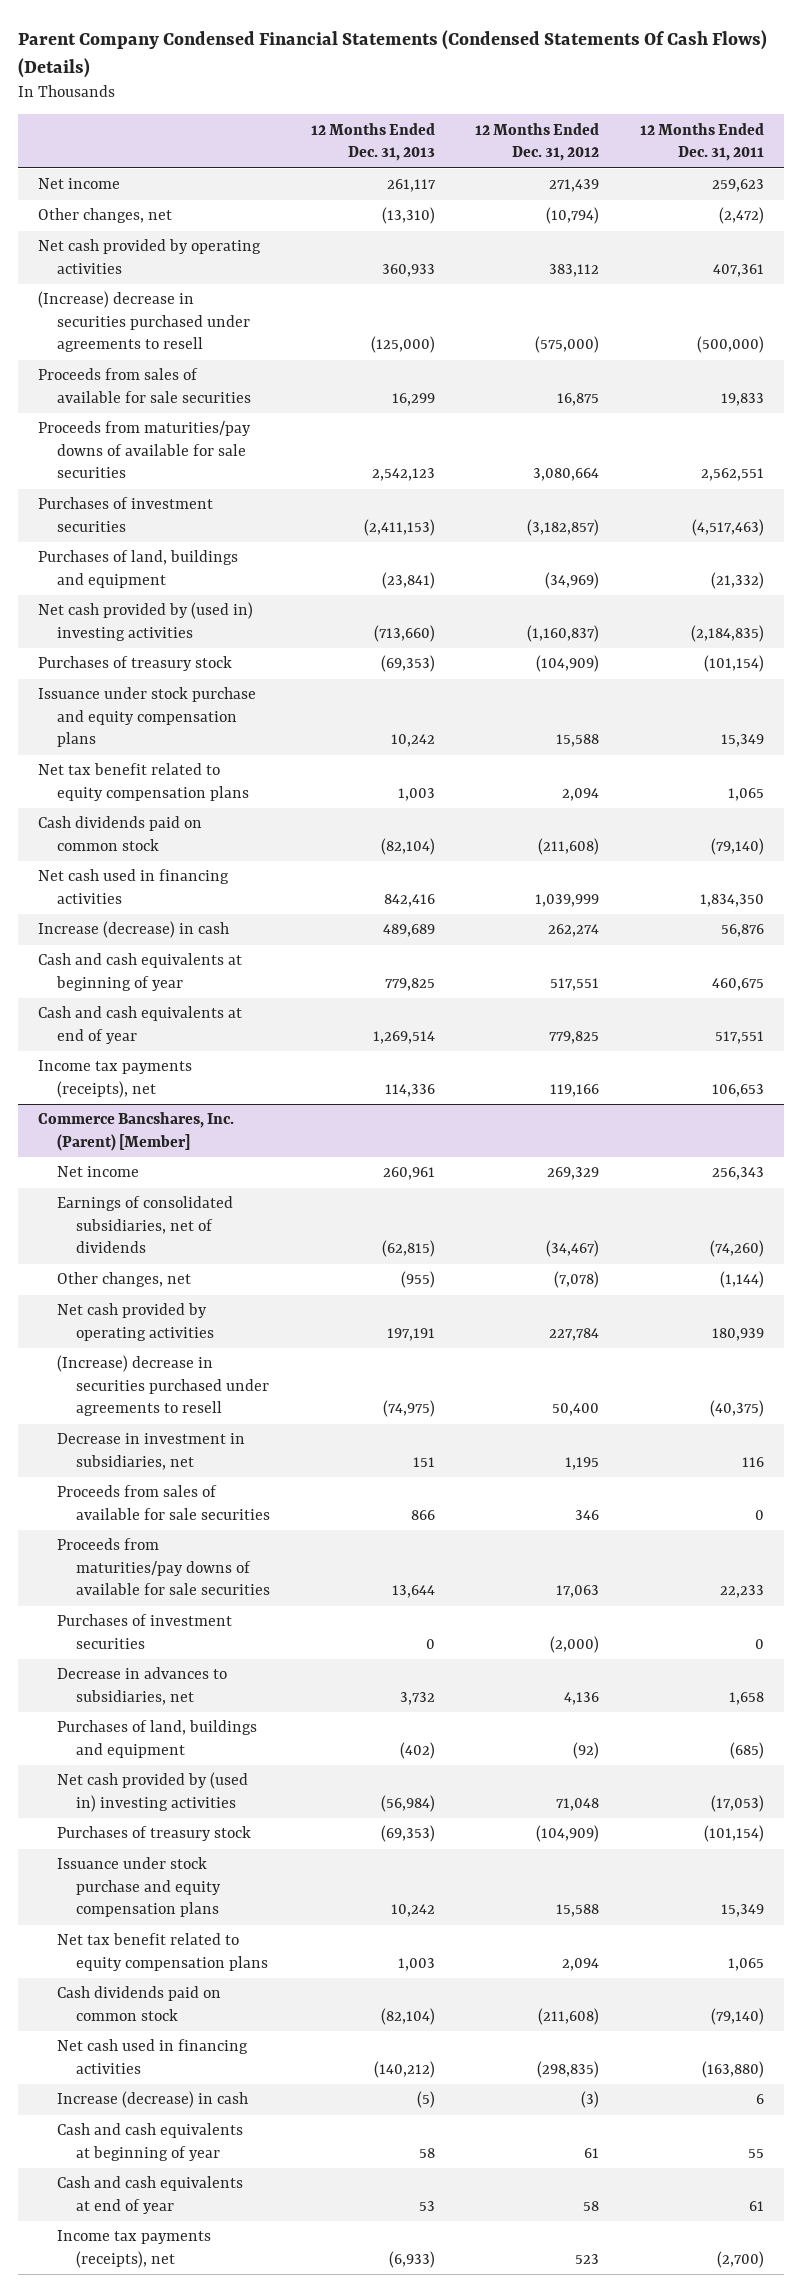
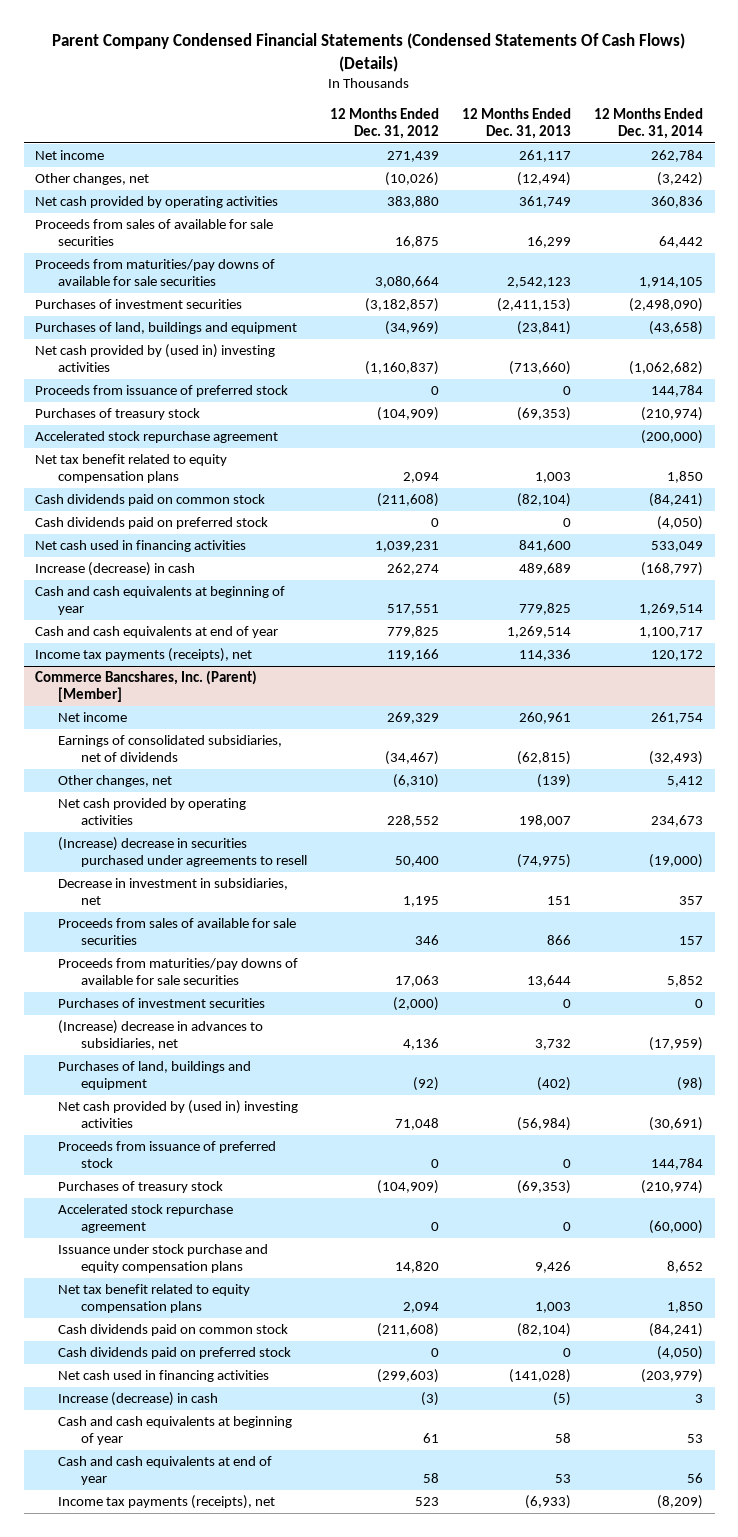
[639,122,764,162] 12 Months Ended Dec. 31, 2011 -> none
none -> [594,108,704,139] 12 Months Ended Dec. 31, 2014
[38,291,251,353] (Increase) decrease in securities purchased under agreements to resell -> none
[381,207,435,225] (13,310) -> [516,172,571,187] (12,494)
[546,207,600,225] (10,794) -> [384,172,439,187] (10,026)
[381,263,435,277] 360,933 -> [518,196,571,209] 361,749
[549,263,600,277] 383,112 -> [386,196,439,209] 383,880
none -> [35,385,289,398] Proceeds from issuance of preferred stock
[38,687,257,748] Issuance under stock purchase and equity compensation plans -> none
none -> [35,431,279,444] Accelerated stock repurchase agreement
none -> [35,517,269,530] Cash dividends paid on preferred stock
[383,893,435,907] 842,416 -> [518,540,571,553] 841,600
[535,893,600,907] 1,039,999 -> [374,541,439,553] 1,039,231
[400,1271,435,1289] (955) -> [536,774,571,789] (139)
[554,1271,600,1289] (7,078) -> [392,774,439,789] (6,310)
[386,1327,435,1341] 197,191 -> [518,815,571,828] 198,007
[549,1327,600,1341] 227,784 -> [386,815,439,828] 228,552
[57,1667,228,1705] Decrease in advances to subsidiaries, net -> [58,1020,264,1051] (Increase) decrease in advances to subsidiaries, net
none -> [58,1141,277,1169] Proceeds from issuance of preferred stock
none -> [58,1204,234,1234] Accelerated stock repurchase agreement
[390,1904,435,1918] 10,242 -> [534,1261,571,1274] 9,426
[556,1904,600,1918] 15,588 -> [394,1261,439,1274] 14,820
none -> [58,1347,292,1360] Cash dividends paid on preferred stock
[373,2060,435,2078] (140,212) -> [508,1369,571,1384] (141,028)
[537,2060,600,2078] (298,835) -> [376,1369,439,1384] (299,603)

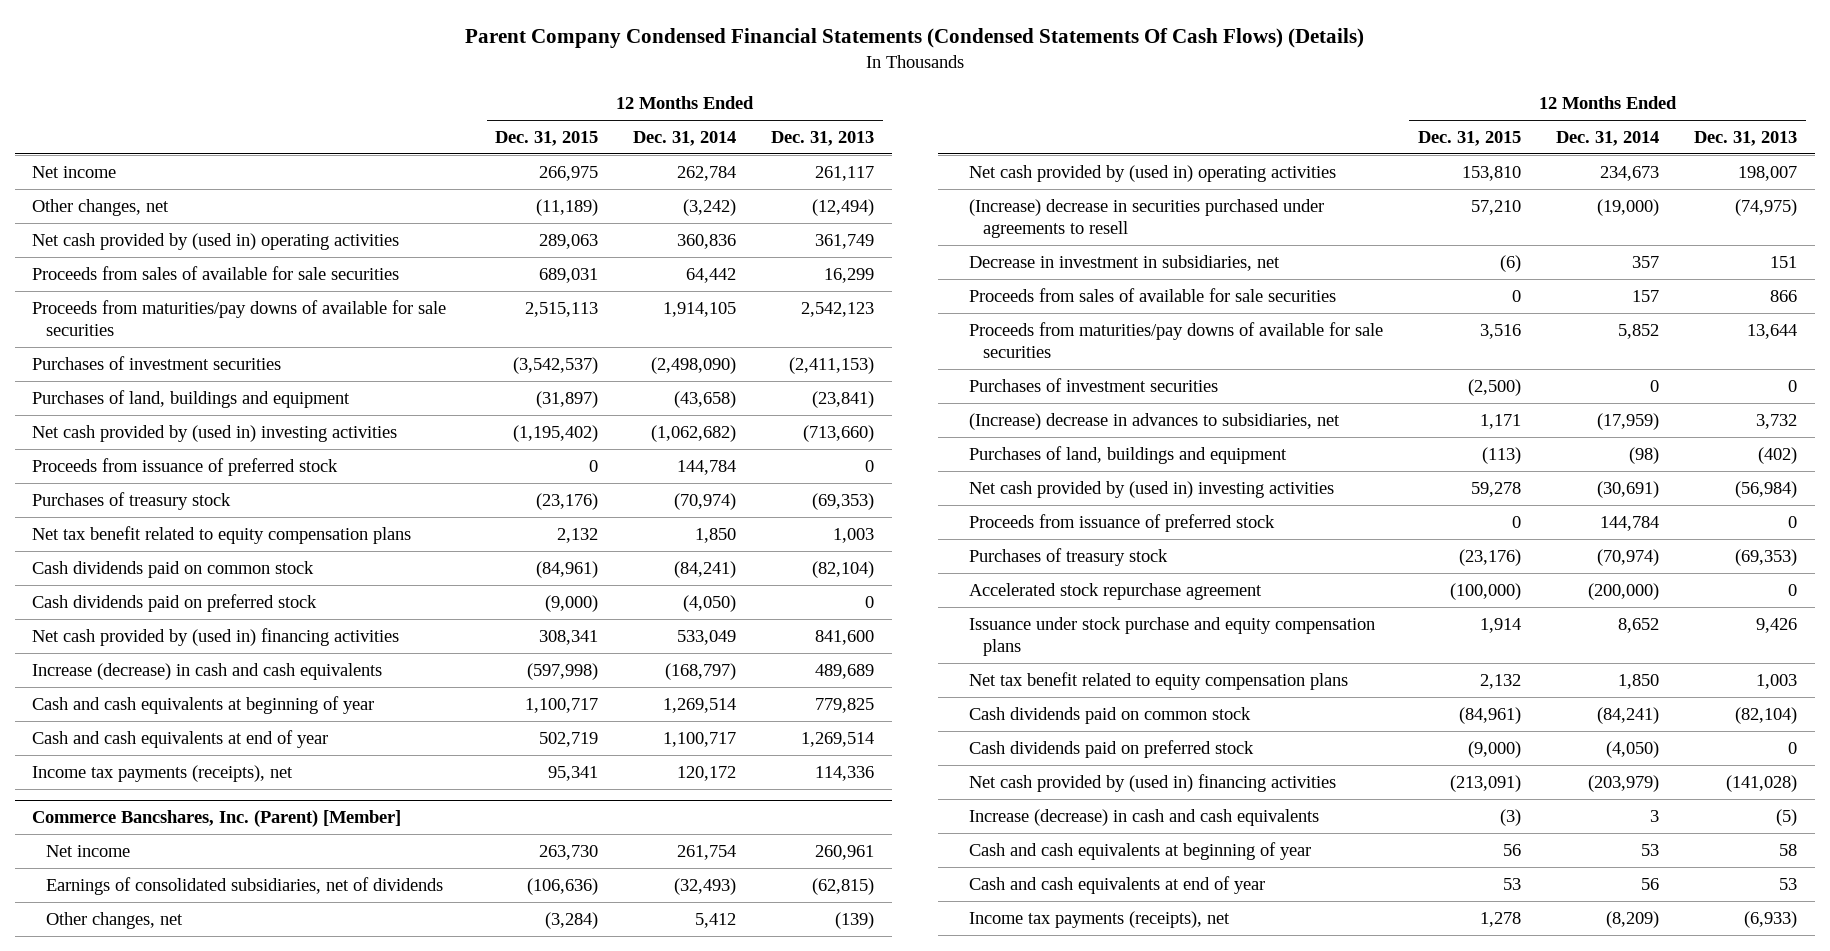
[329,108,439,139] 12 Months Ended Dec. 31, 2012 -> none
none -> [495,130,599,146] Dec. 31, 2015
[35,196,279,209] Net cash provided by operating activities -> [32,232,400,250] Net cash provided by (used in) operating activities
[35,431,279,444] Accelerated stock repurchase agreement -> none
[641,407,704,422] (210,974) -> [674,492,737,510] (70,974)
[35,540,247,553] Net cash used in financing activities -> [32,627,400,646] Net cash provided by (used in) financing activities
[35,562,196,577] Increase (decrease) in cash -> [32,662,383,680] Increase (decrease) in cash and cash equivalents
[58,798,247,826] Net cash provided by operating activities -> [969,164,1337,182] Net cash provided by (used in) operating activities
[641,1180,704,1195] (210,974) -> [1597,548,1660,566] (70,974)
[649,1220,704,1235] (60,000) -> [1588,582,1660,600] (200,000)
[58,1370,270,1383] Net cash used in financing activities -> [969,773,1337,792] Net cash provided by (used in) financing activities
[58,1392,219,1407] Increase (decrease) in cash -> [969,808,1320,826] Increase (decrease) in cash and cash equivalents

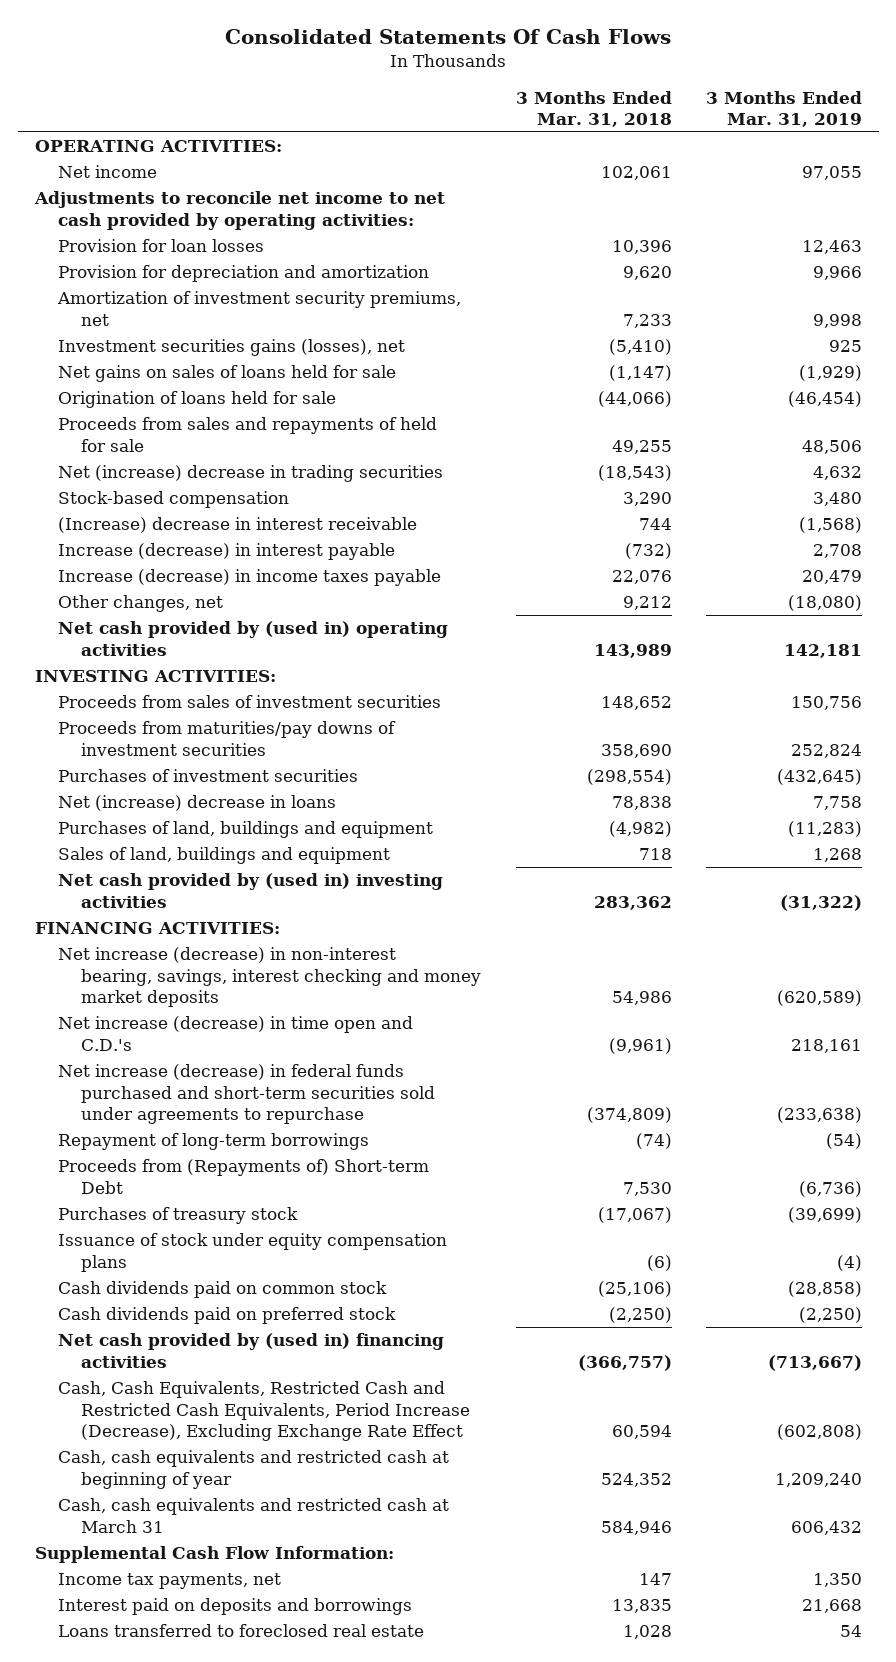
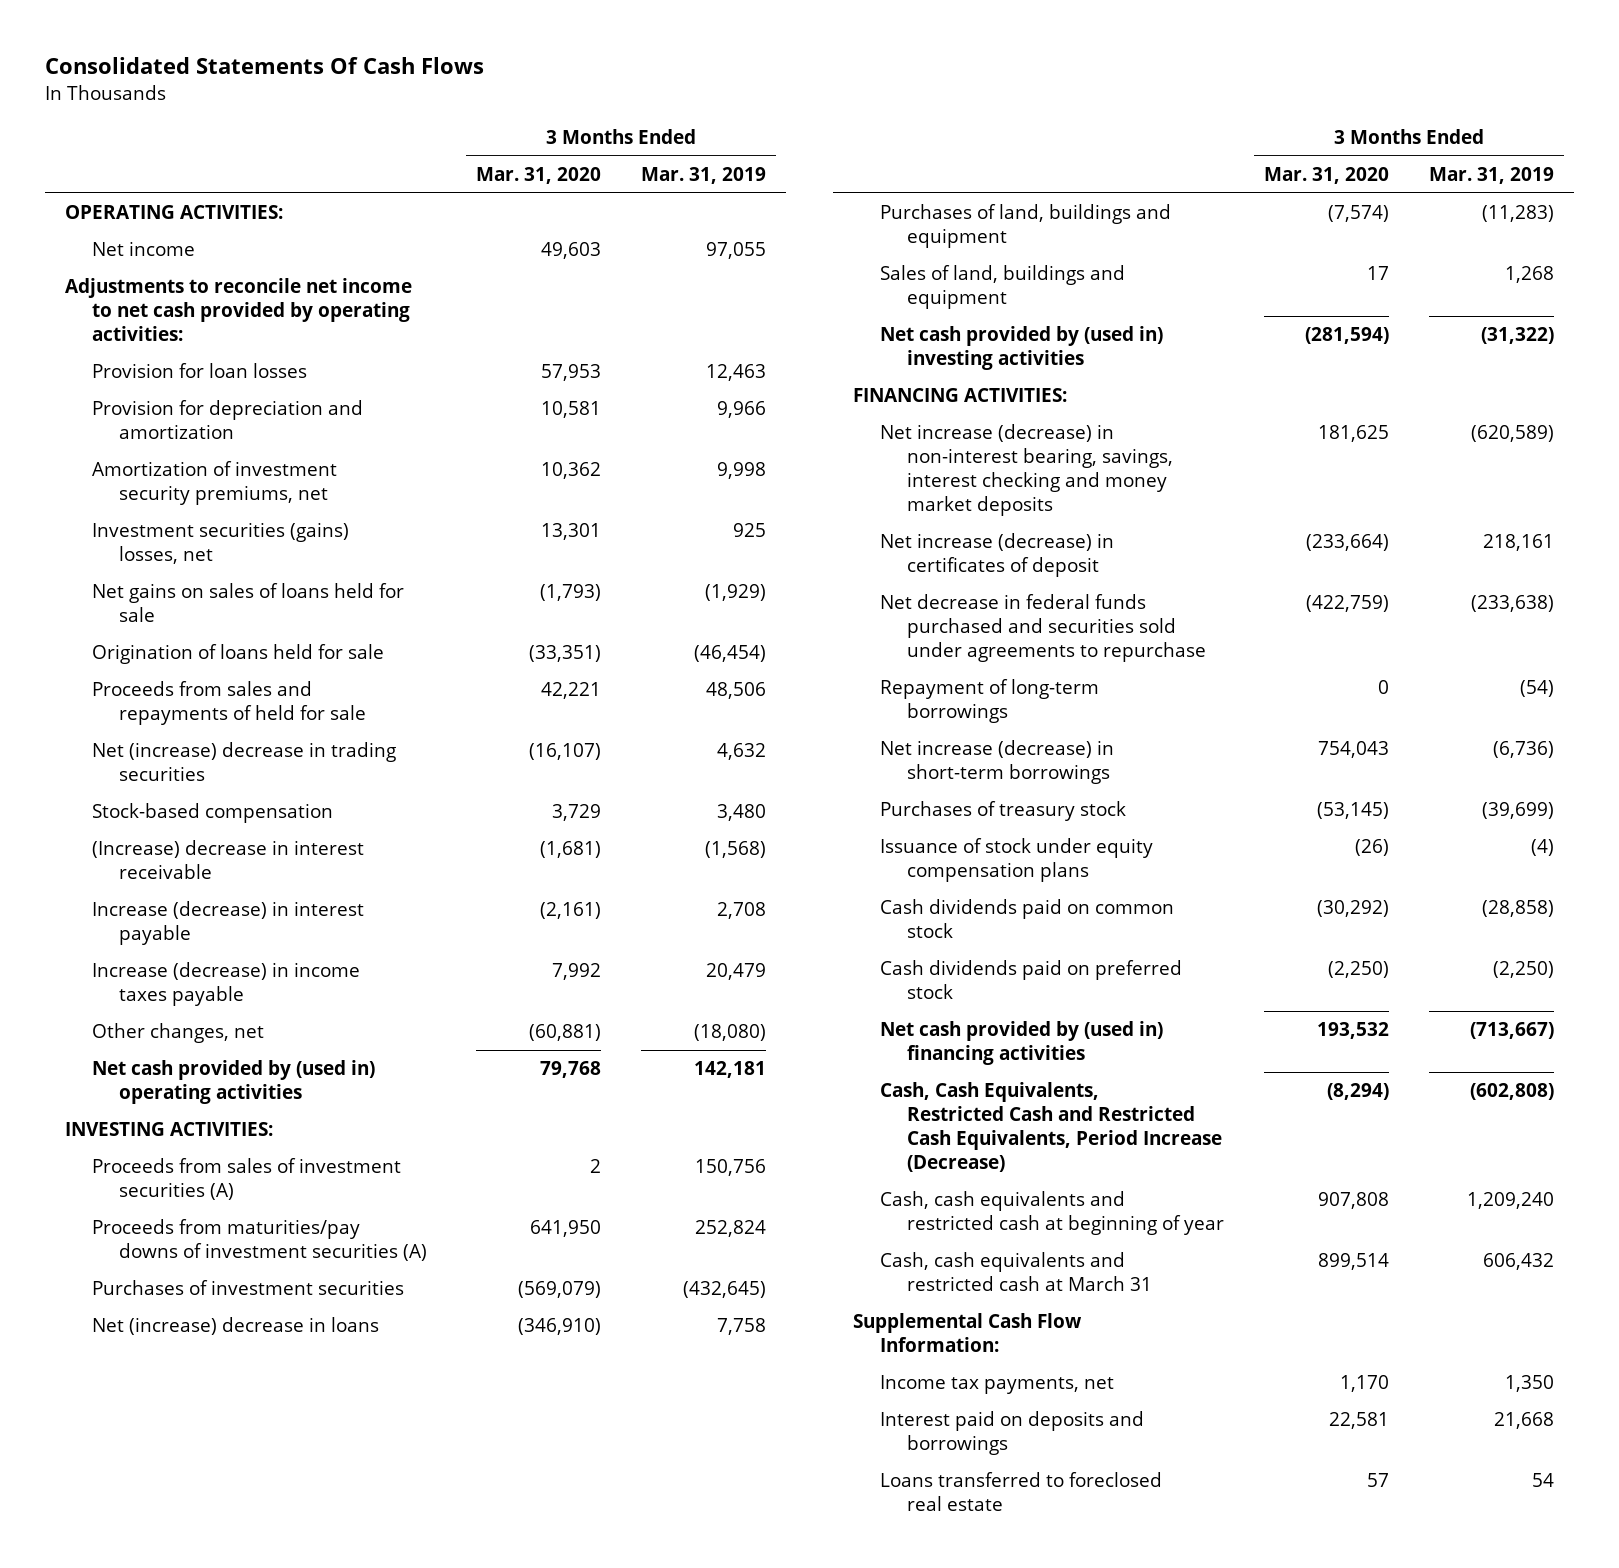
[515,90,672,128] 3 Months Ended Mar. 31, 2018 -> none
none -> [475,167,601,185] Mar. 31, 2020
[58,339,406,357] Investment securities gains (losses), net -> [92,522,350,565] Investment securities (gains) losses, net
[58,695,442,709] Proceeds from sales of investment securities -> [92,1158,402,1201] Proceeds from sales of investment securities (A)
[58,721,397,756] Proceeds from maturities/pay downs of investment securities -> [92,1219,428,1262] Proceeds from maturities/pay downs of investment securities (A)
[58,1016,414,1051] Net increase (decrease) in time open and C.D.'s -> [879,533,1114,578] Net increase (decrease) in certificates of deposit
[58,1064,436,1125] Net increase (decrease) in federal funds purchased and short-term securities sold under agreements to repurchase -> [879,594,1206,662] Net decrease in federal funds purchased and securities sold under agreements to repurchase
[58,1159,430,1194] Proceeds from (Repayments of) Short-term Debt -> [879,740,1114,785] Net increase (decrease) in short-term borrowings
[58,1381,471,1442] Cash, Cash Equivalents, Restricted Cash and Restricted Cash Equivalents, Period Increase (Decrease), Excluding Exchange Rate Effect -> [879,1082,1222,1172] Cash, Cash Equivalents, Restricted Cash and Restricted Cash Equivalents, Period Increase (Decrease)

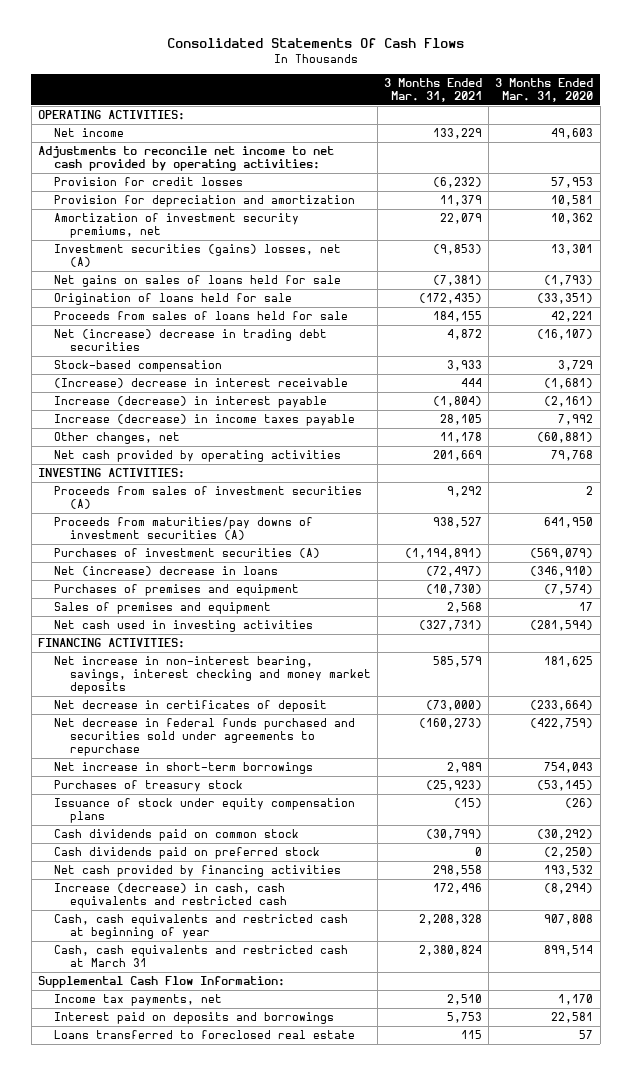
[640,167,766,185] Mar. 31, 2019 -> none
none -> [384,78,483,102] 3 Months Ended Mar. 31, 2021
[92,363,308,379] Provision for loan losses -> [53,177,243,187] Provision for credit losses
[92,522,350,565] Investment securities (gains) losses, net -> [53,244,341,267] Investment securities (gains) losses, net (A)
[92,681,367,726] Proceeds from sales and repayments of held for sale -> [53,311,348,321] Proceeds from sales of loans held for sale
[92,742,397,782] Net (increase) decrease in trading securities -> [53,329,327,351] Net (increase) decrease in trading debt securities
[92,1060,376,1105] Net cash provided by (used in) operating activities -> [53,450,341,463] Net cash provided by operating activities
[92,1280,405,1296] Purchases of investment securities -> [53,548,320,559] Purchases of investment securities (A)
[879,204,1171,249] Purchases of land, buildings and equipment -> [53,584,299,597] Purchases of premises and equipment
[879,265,1125,310] Sales of land, buildings and equipment -> [53,602,271,615] Sales of premises and equipment
[879,326,1163,371] Net cash provided by (used in) investing activities -> [53,620,313,633] Net cash used in investing activities
[879,424,1173,516] Net increase (decrease) in non-interest bearing, savings, interest checking and money market deposits -> [53,656,371,694] Net increase in non-interest bearing, savings, interest checking and money market deposits
[879,533,1114,578] Net increase (decrease) in certificates of deposit -> [53,700,327,713] Net decrease in certificates of deposit
[879,679,1099,724] Repayment of long-term borrowings -> none
[879,740,1114,785] Net increase (decrease) in short-term borrowings -> [53,762,313,775] Net increase in short-term borrowings
[879,1021,1163,1066] Net cash provided by (used in) financing activities -> [53,865,341,878] Net cash provided by financing activities
[879,1082,1222,1172] Cash, Cash Equivalents, Restricted Cash and Restricted Cash Equivalents, Period Increase (Decrease) -> [53,883,287,908] Increase (decrease) in cash, cash equivalents and restricted cash

